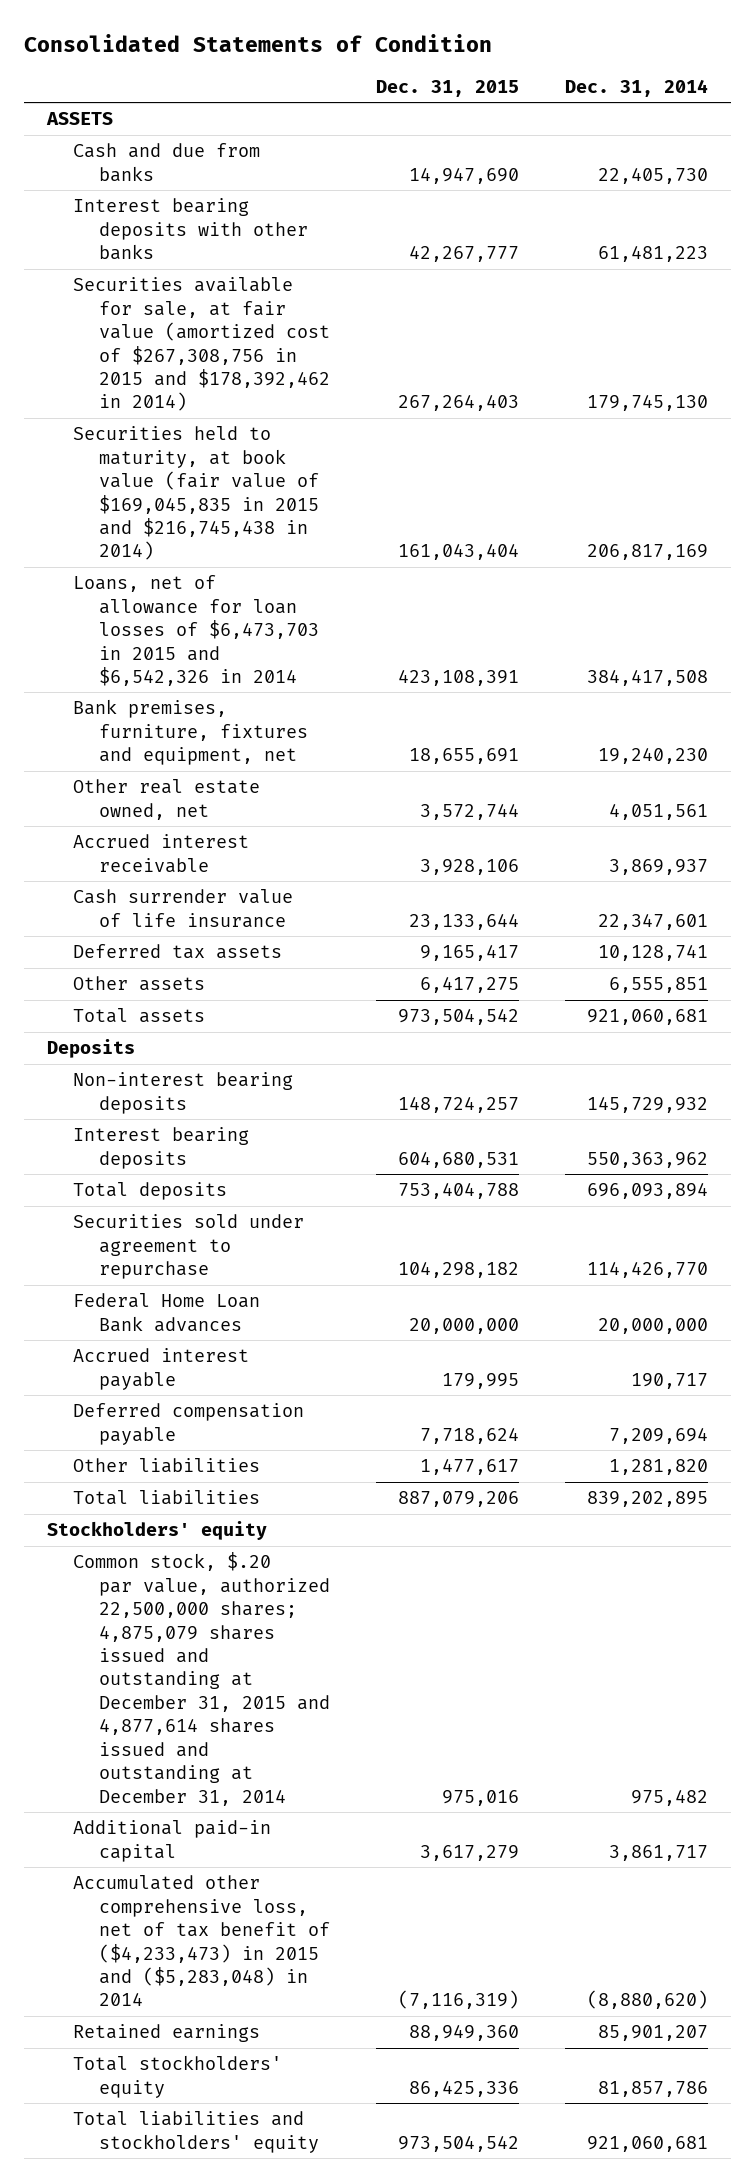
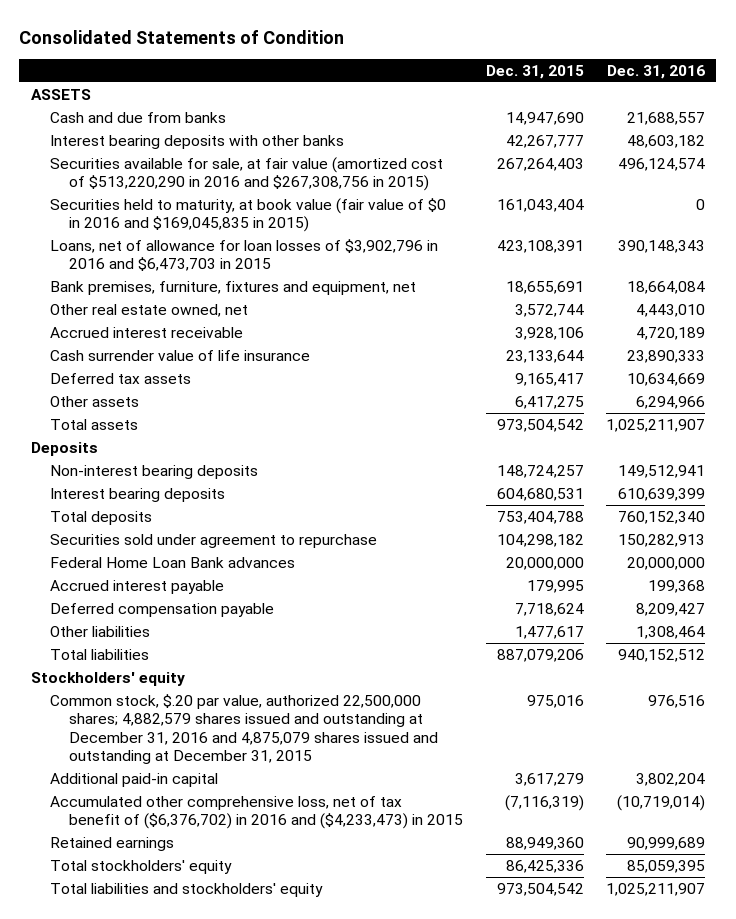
[564,78,708,97] Dec. 31, 2014 -> none
none -> [607,64,706,79] Dec. 31, 2016
[72,277,330,412] Securities available for sale, at fair value (amortized cost of $267,308,756 in 2015 and $178,392,462 in 2014) -> [50,156,444,192] Securities available for sale, at fair value (amortized cost of $513,220,290 in 2016 and $267,308,756 in 2015)
[72,426,319,561] Securities held to maturity, at book value (fair value of $169,045,835 in 2015 and $216,745,438 in 2014) -> [50,197,447,233] Securities held to maturity, at book value (fair value of $0 in 2016 and $169,045,835 in 2015)
[72,575,319,686] Loans, net of allowance for loan losses of $6,473,703 in 2015 and $6,542,326 in 2014 -> [50,238,439,272] Loans, net of allowance for loan losses of $3,902,796 in 2016 and $6,473,703 in 2015
[72,1552,330,1806] Common stock, $.20 par value, authorized 22,500,000 shares; 4,875,079 shares issued and outstanding at December 31, 2015 and 4,877,614 shares issued and outstanding at December 31, 2014 -> [50,693,439,764] Common stock, $.20 par value, authorized 22,500,000 shares; 4,882,579 shares issued and outstanding at December 31, 2016 and 4,875,079 shares issued and outstanding at December 31, 2015
[72,1875,330,2007] Accumulated other comprehensive loss, net of tax benefit of ($4,233,473) in 2015 and ($5,283,048) in 2014 -> [50,795,464,830] Accumulated other comprehensive loss, net of tax benefit of ($6,376,702) in 2016 and ($4,233,473) in 2015

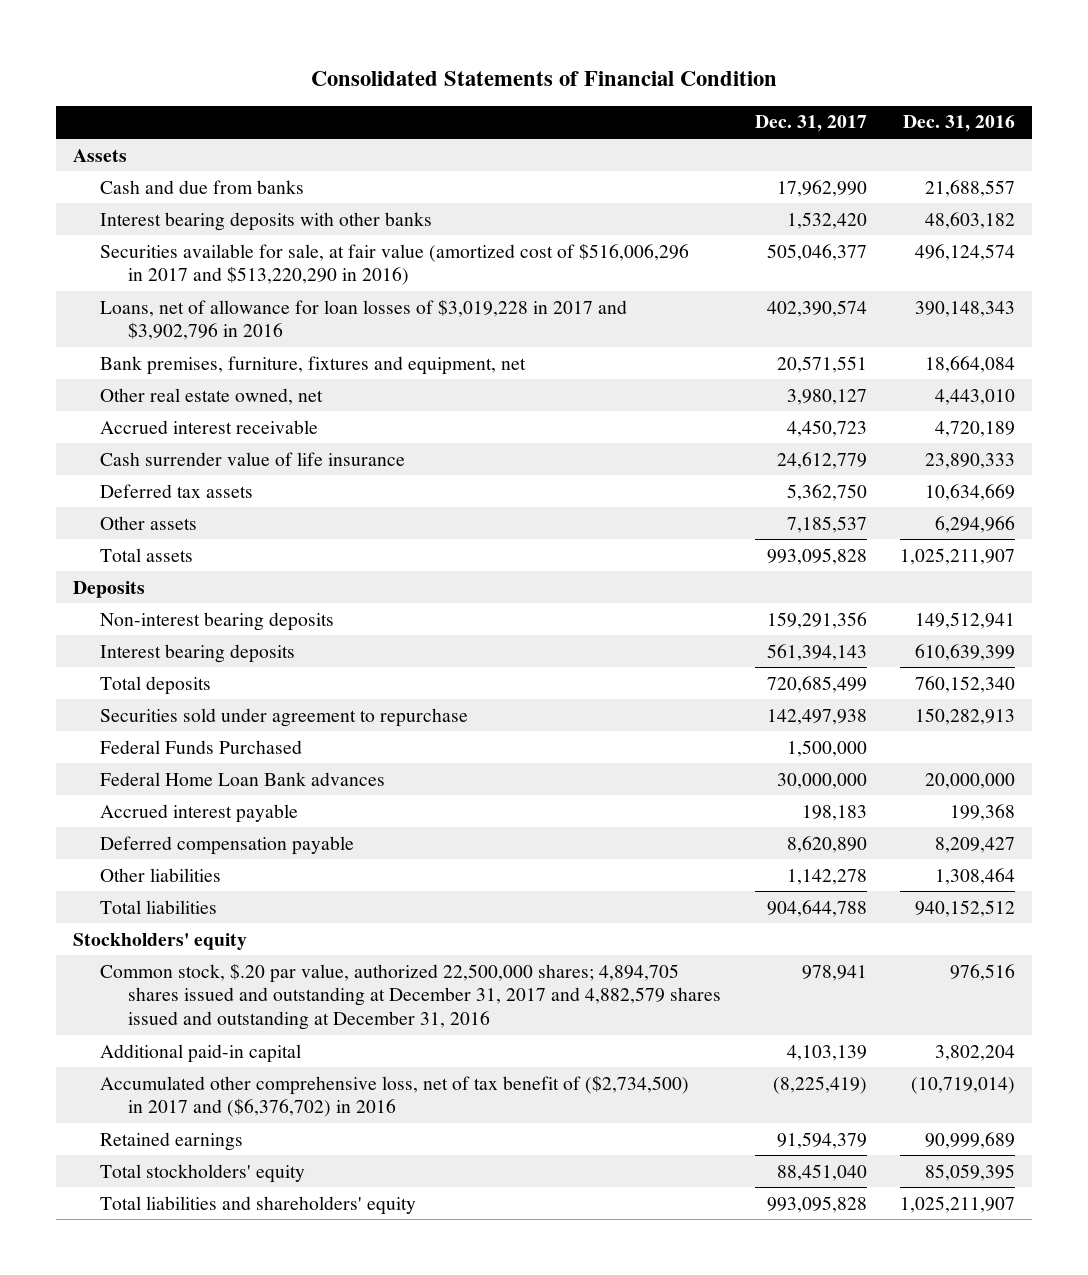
[19,29,345,44] Consolidated Statements of Condition -> [310,71,777,87] Consolidated Statements of Financial Condition
[485,64,584,79] Dec. 31, 2015 -> none
none -> [754,115,867,133] Dec. 31, 2017
[30,88,91,100] ASSETS -> [72,148,127,162] Assets
[50,197,447,233] Securities held to maturity, at book value (fair value of $0 in 2016 and $169,045,835 in 2015) -> none
[50,156,444,192] Securities available for sale, at fair value (amortized cost of $513,220,290 in 2016 and $267,308,756 in 2015) -> [100,242,690,286] Securities available for sale, at fair value (amortized cost of $516,006,296 in 2017 and $513,220,290 in 2016)
[50,238,439,272] Loans, net of allowance for loan losses of $3,902,796 in 2016 and $6,473,703 in 2015 -> [100,298,628,341] Loans, net of allowance for loan losses of $3,019,228 in 2017 and $3,902,796 in 2016
none -> [100,739,303,754] Federal Funds Purchased
[50,693,439,764] Common stock, $.20 par value, authorized 22,500,000 shares; 4,882,579 shares issued and outstanding at December 31, 2016 and 4,875,079 shares issued and outstanding at December 31, 2015 -> [100,962,722,1030] Common stock, $.20 par value, authorized 22,500,000 shares; 4,894,705 shares issued and outstanding at December 31, 2017 and 4,882,579 shares issued and outstanding at December 31, 2016
[50,795,464,830] Accumulated other comprehensive loss, net of tax benefit of ($6,376,702) in 2016 and ($4,233,473) in 2015 -> [100,1074,690,1118] Accumulated other comprehensive loss, net of tax benefit of ($2,734,500) in 2017 and ($6,376,702) in 2016
[50,882,324,897] Total liabilities and stockholders' equity -> [100,1195,417,1215] Total liabilities and shareholders' equity

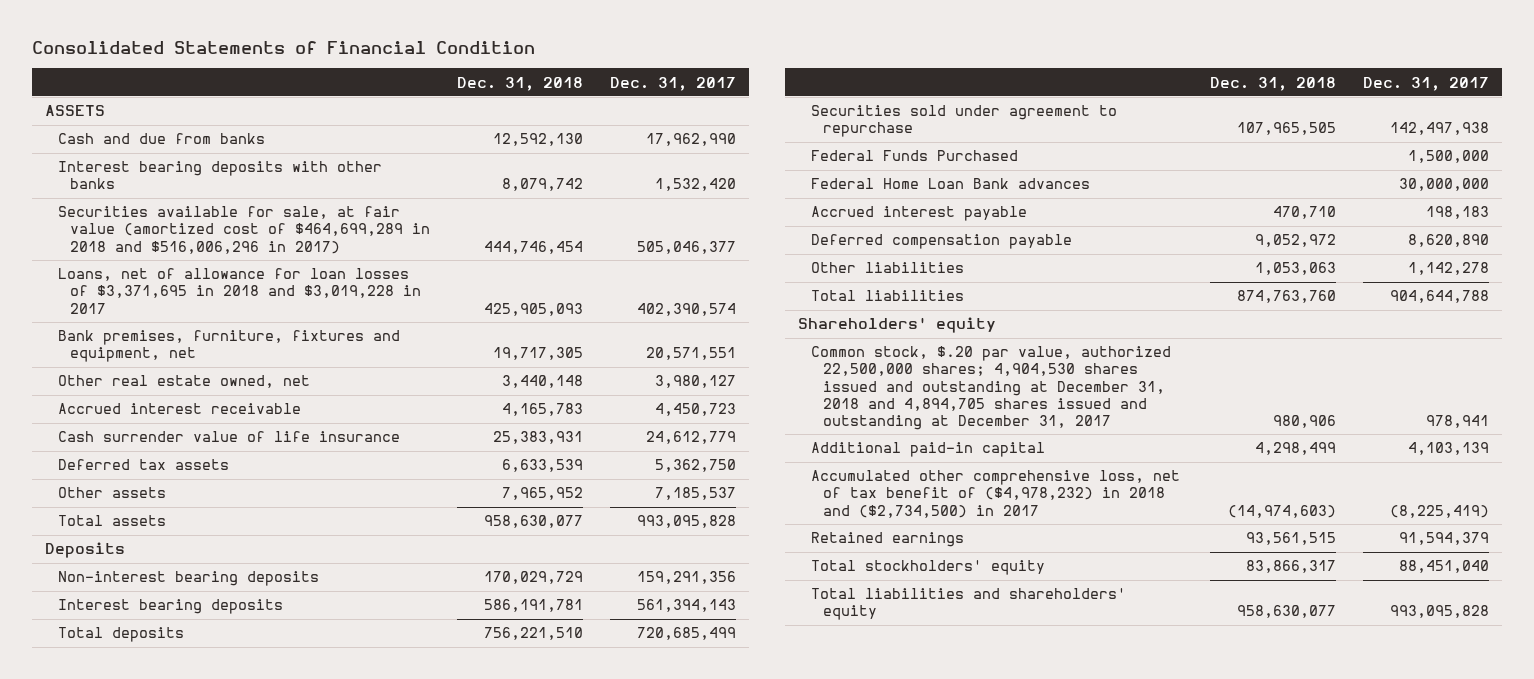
[902,115,1015,133] Dec. 31, 2016 -> none
none -> [456,76,583,91] Dec. 31, 2018
[72,148,127,162] Assets -> [45,105,106,117] ASSETS
[100,242,690,286] Securities available for sale, at fair value (amortized cost of $516,006,296 in 2017 and $513,220,290 in 2016) -> [57,206,431,254] Securities available for sale, at fair value (amortized cost of $464,699,289 in 2018 and $516,006,296 in 2017)
[100,298,628,341] Loans, net of allowance for loan losses of $3,019,228 in 2017 and $3,902,796 in 2016 -> [57,268,422,314] Loans, net of allowance for loan losses of $3,371,695 in 2018 and $3,019,228 in 2017
[72,932,247,950] Stockholders' equity -> [798,317,997,334] Shareholders' equity
[100,962,722,1030] Common stock, $.20 par value, authorized 22,500,000 shares; 4,894,705 shares issued and outstanding at December 31, 2017 and 4,882,579 shares issued and outstanding at December 31, 2016 -> [810,346,1171,431] Common stock, $.20 par value, authorized 22,500,000 shares; 4,904,530 shares issued and outstanding at December 31, 2018 and 4,894,705 shares issued and outstanding at December 31, 2017
[100,1074,690,1118] Accumulated other comprehensive loss, net of tax benefit of ($2,734,500) in 2017 and ($6,376,702) in 2016 -> [810,470,1180,518] Accumulated other comprehensive loss, net of tax benefit of ($4,978,232) in 2018 and ($2,734,500) in 2017

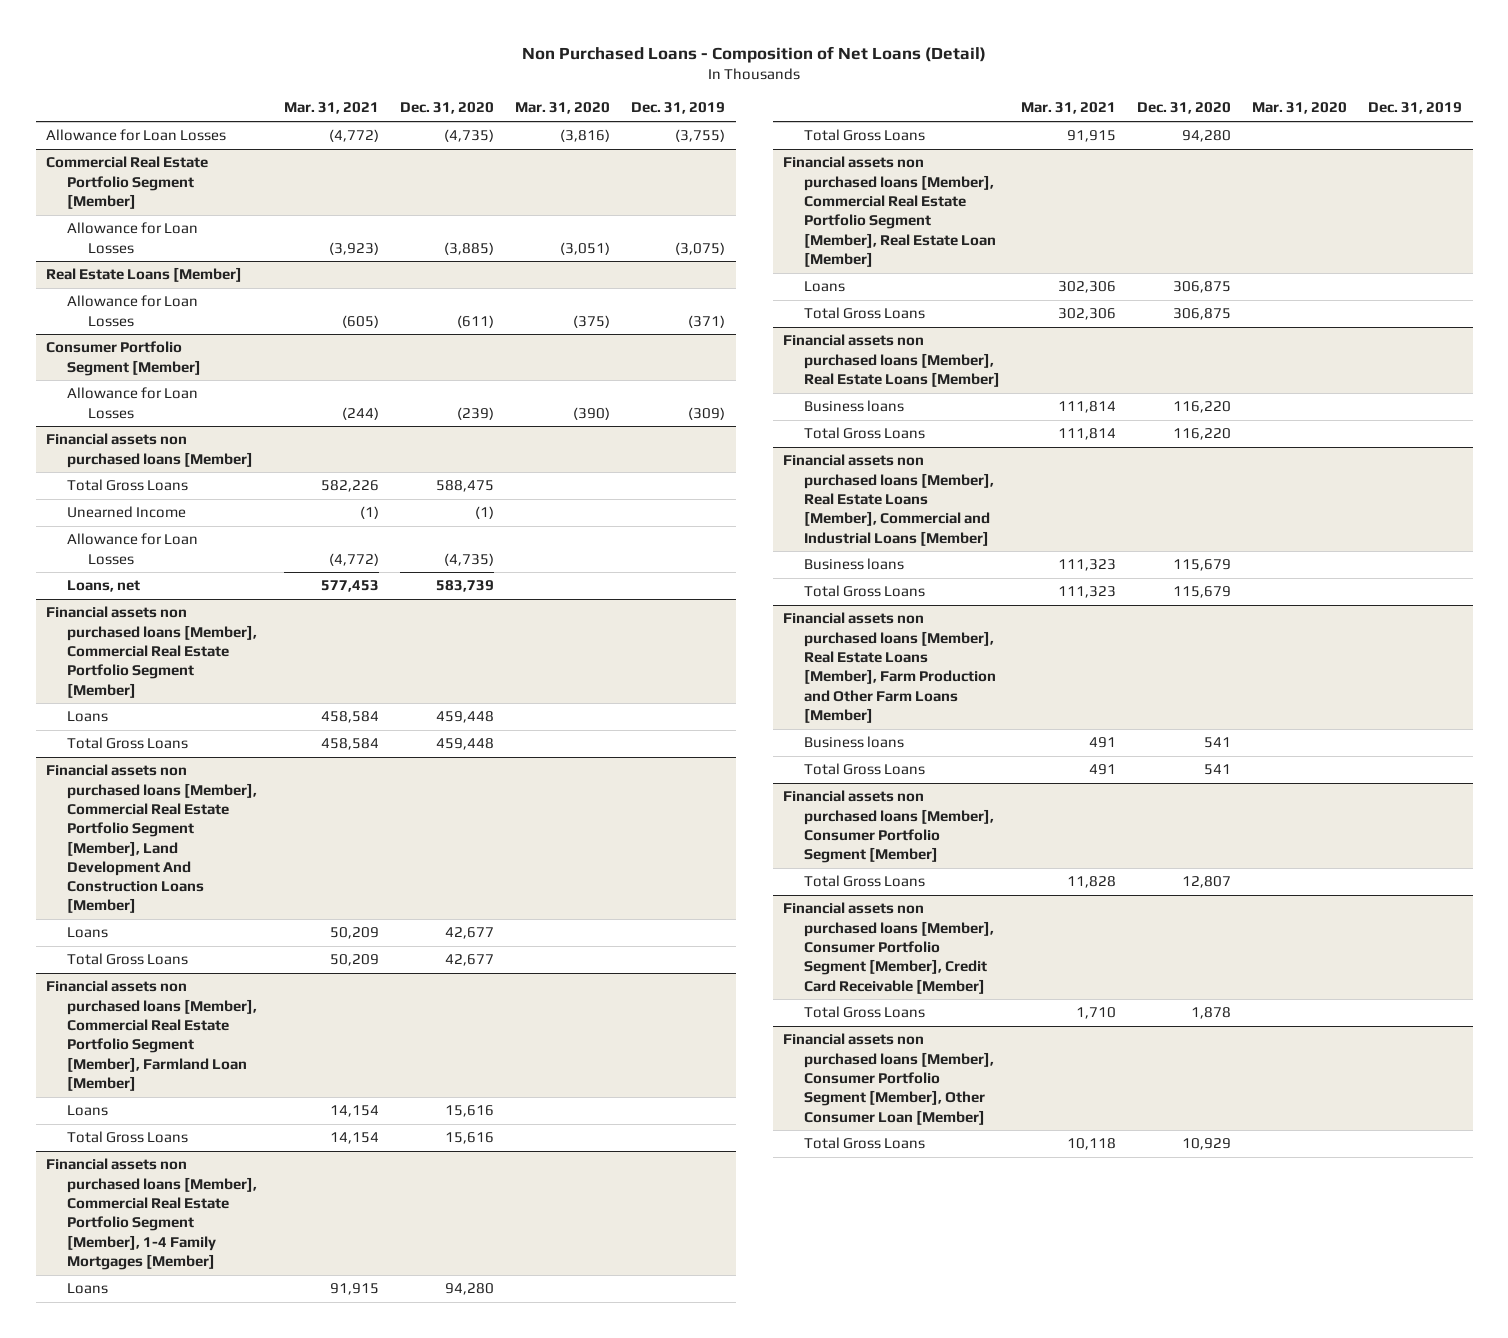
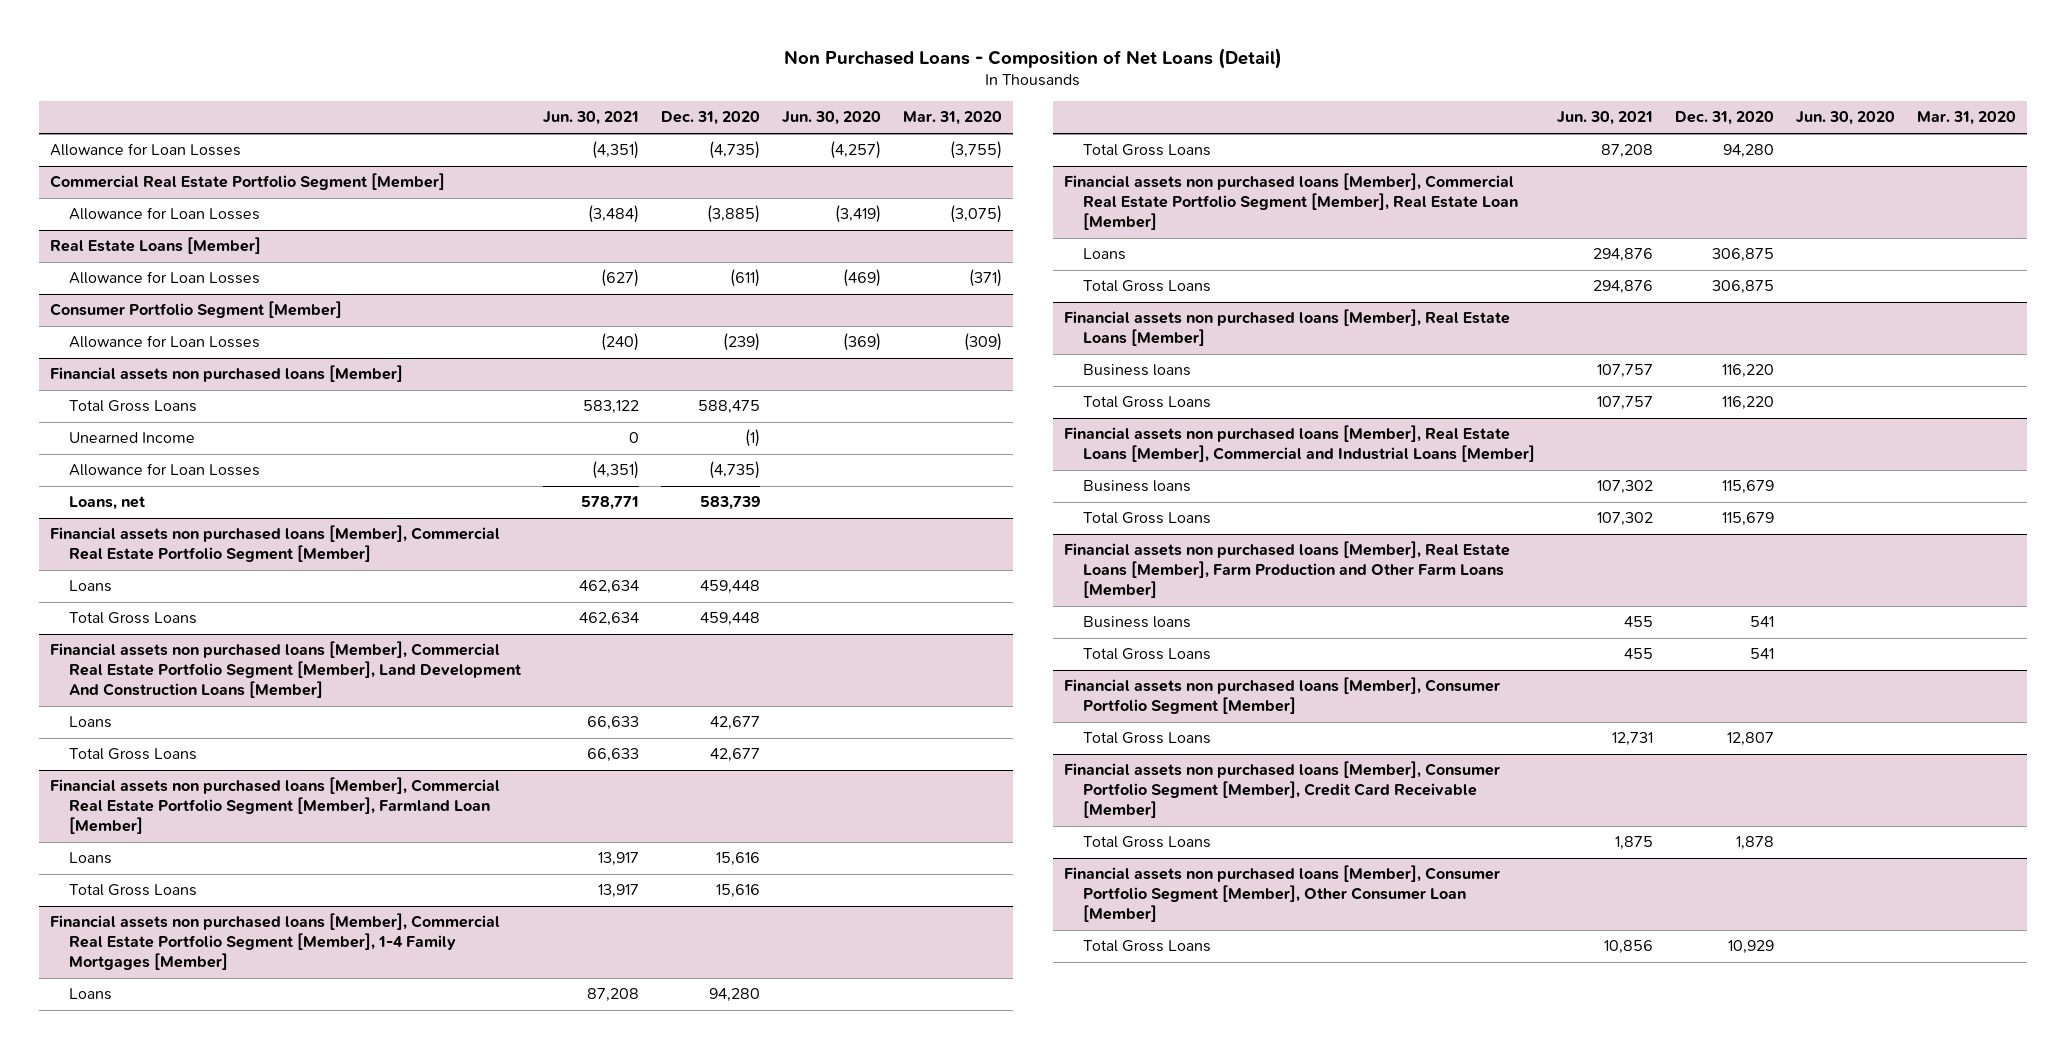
[284,102,380,115] Mar. 31, 2021 -> none
[631,102,726,115] Dec. 31, 2019 -> none
none -> [543,111,640,126] Jun. 30, 2021
none -> [781,111,881,126] Jun. 30, 2020
[560,129,611,143] (3,816) -> [949,141,1002,160] (3,755)
[560,241,611,255] (3,051) -> [949,205,1002,224] (3,075)
[573,314,611,328] (375) -> [968,269,1002,288] (371)
[573,406,611,420] (390) -> [963,333,1002,352] (309)

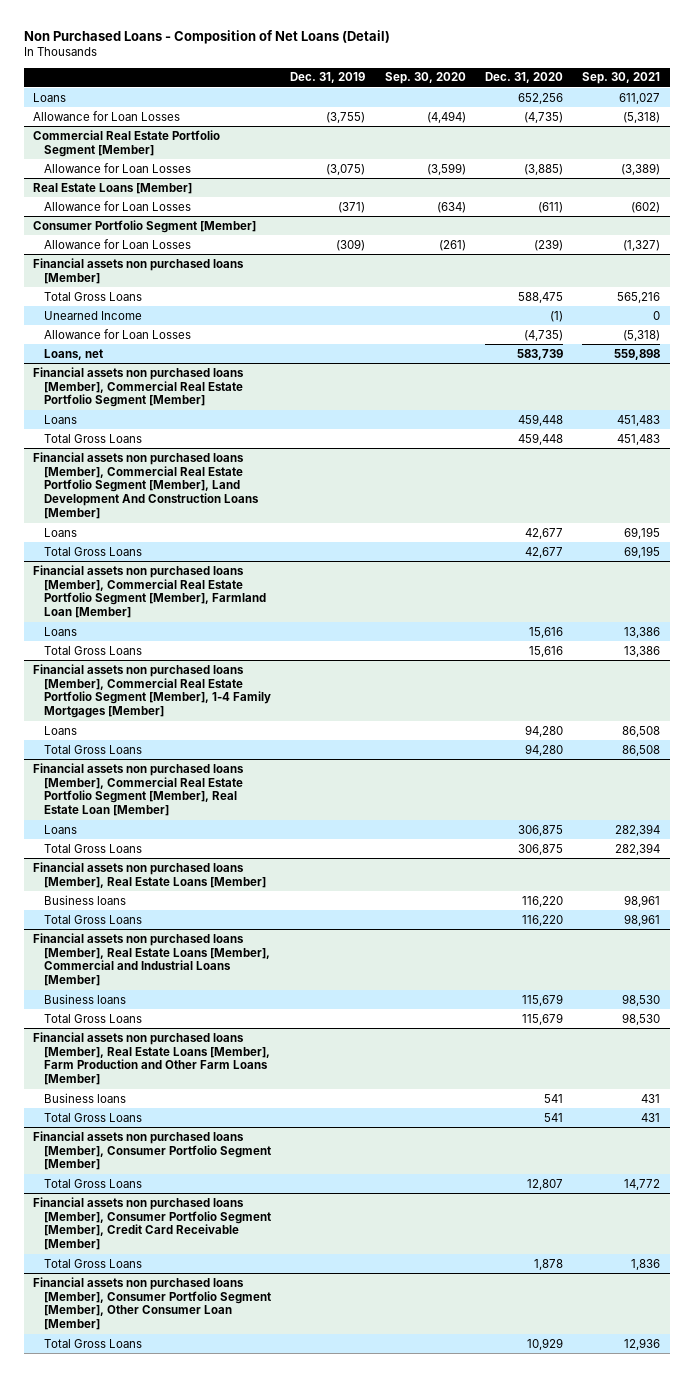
[543,111,640,126] Jun. 30, 2021 -> none
[781,111,881,126] Jun. 30, 2020 -> none
[902,111,1002,126] Mar. 31, 2020 -> none
none -> [290,72,366,84] Dec. 31, 2019
none -> [384,72,466,85] Sep. 30, 2020
none -> [582,72,661,85] Sep. 30, 2021
none -> [33,92,67,102] Loans

